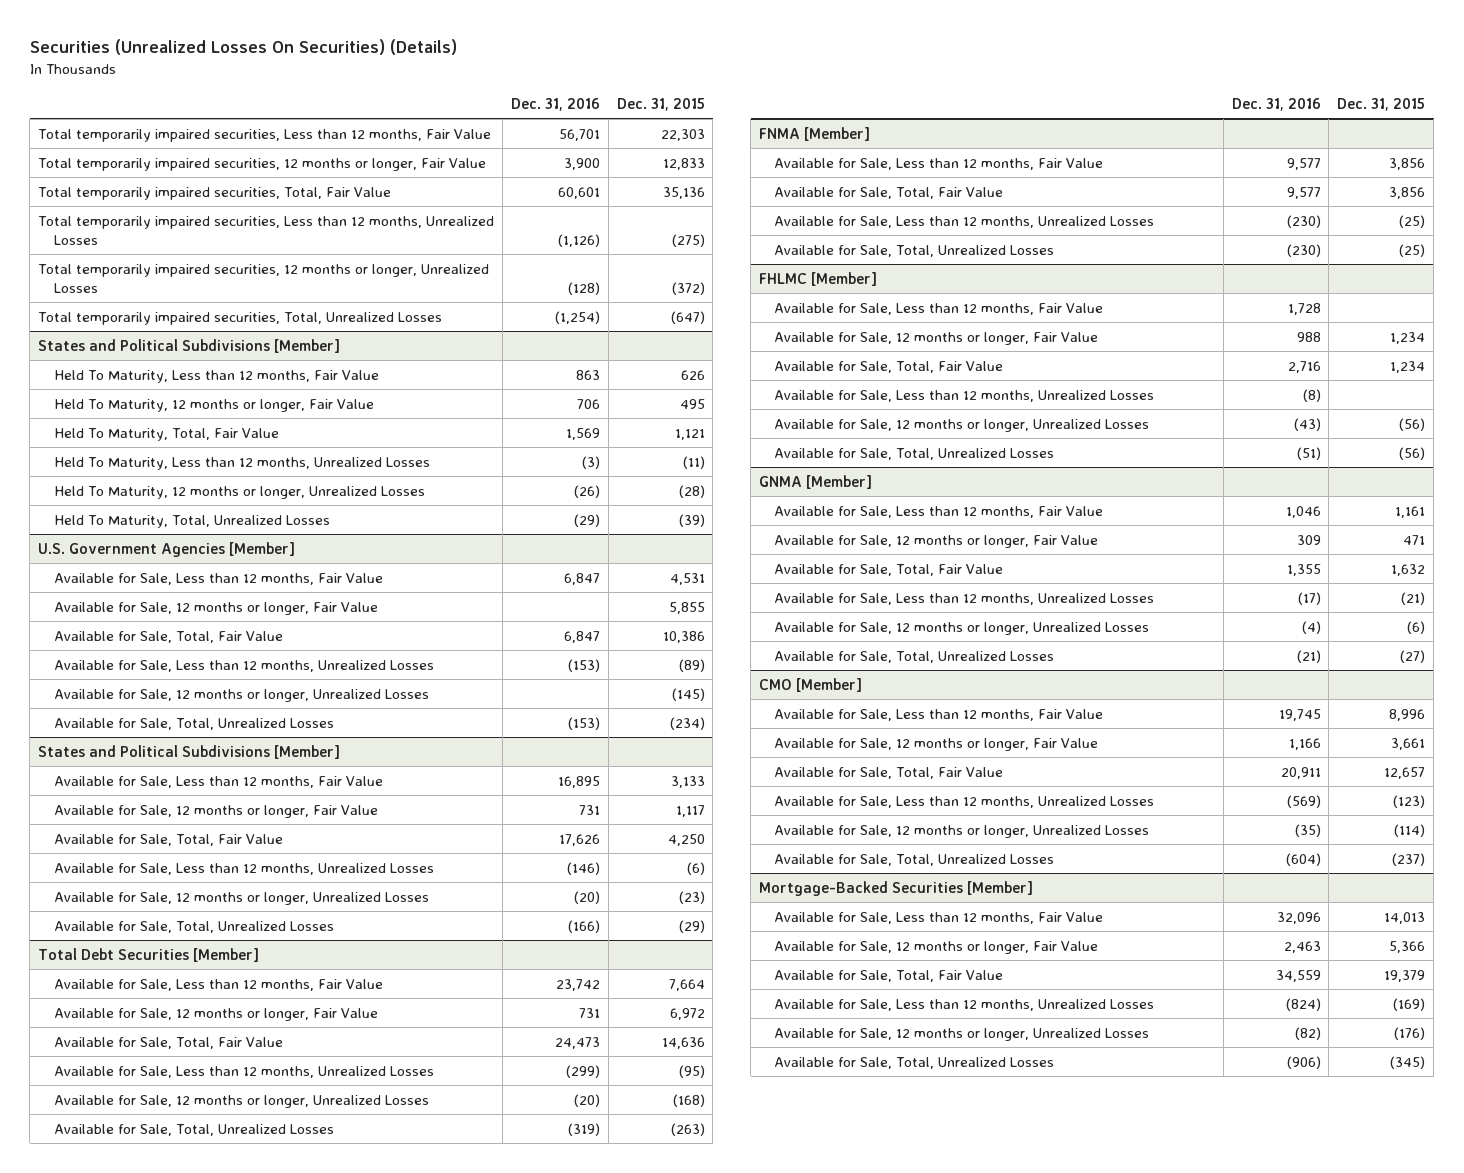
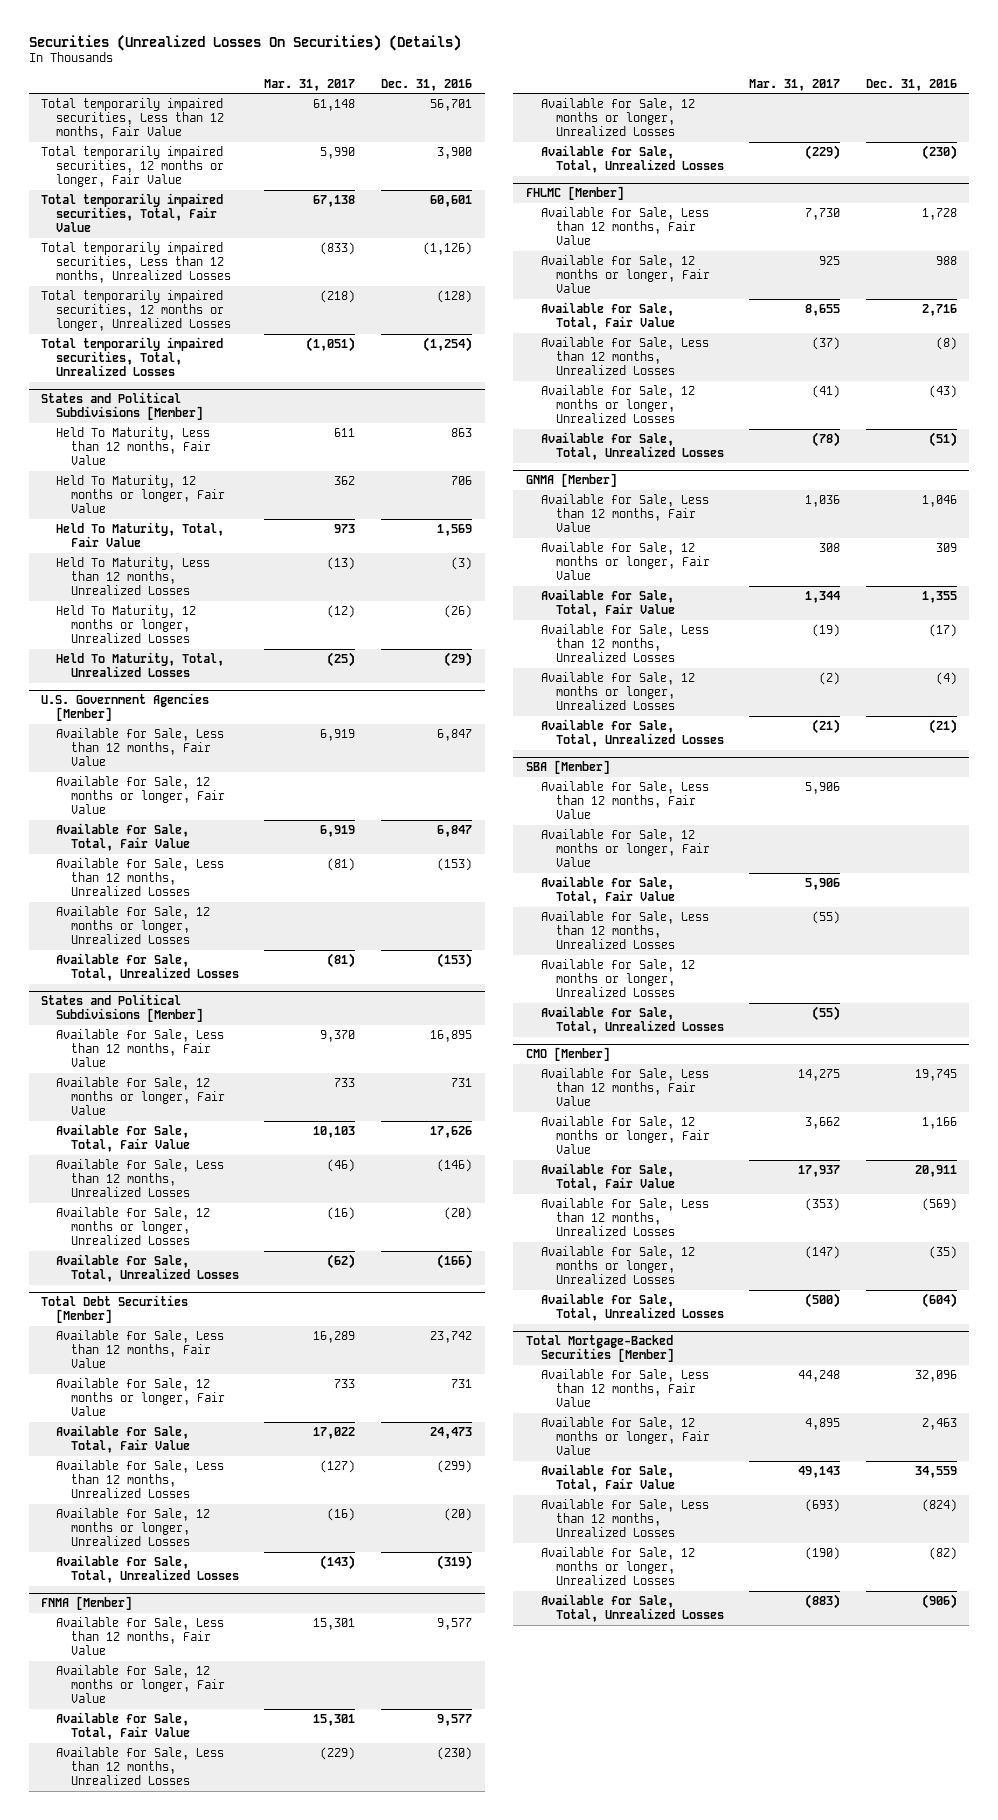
[616,97,705,111] Dec. 31, 2015 -> none
none -> [264,78,356,91] Mar. 31, 2017
none -> [56,1664,226,1704] Available for Sale, 12 months or longer, Fair Value
none -> [540,97,695,137] Available for Sale, 12 months or longer, Unrealized Losses
none -> [526,759,611,774] SBA [Member]
none -> [540,780,709,820] Available for Sale, Less than 12 months, Fair Value
none -> [540,828,710,868] Available for Sale, 12 months or longer, Fair Value
none -> [540,875,675,905] Available for Sale, Total, Fair Value
none -> [540,910,709,950] Available for Sale, Less than 12 months, Unrealized Losses
none -> [540,958,695,998] Available for Sale, 12 months or longer, Unrealized Losses
none -> [540,1005,724,1035] Available for Sale, Total, Unrealized Losses
[759,880,1034,896] Mortgage-Backed Securities [Member] -> [526,1334,674,1363] Total Mortgage-Backed Securities [Member]

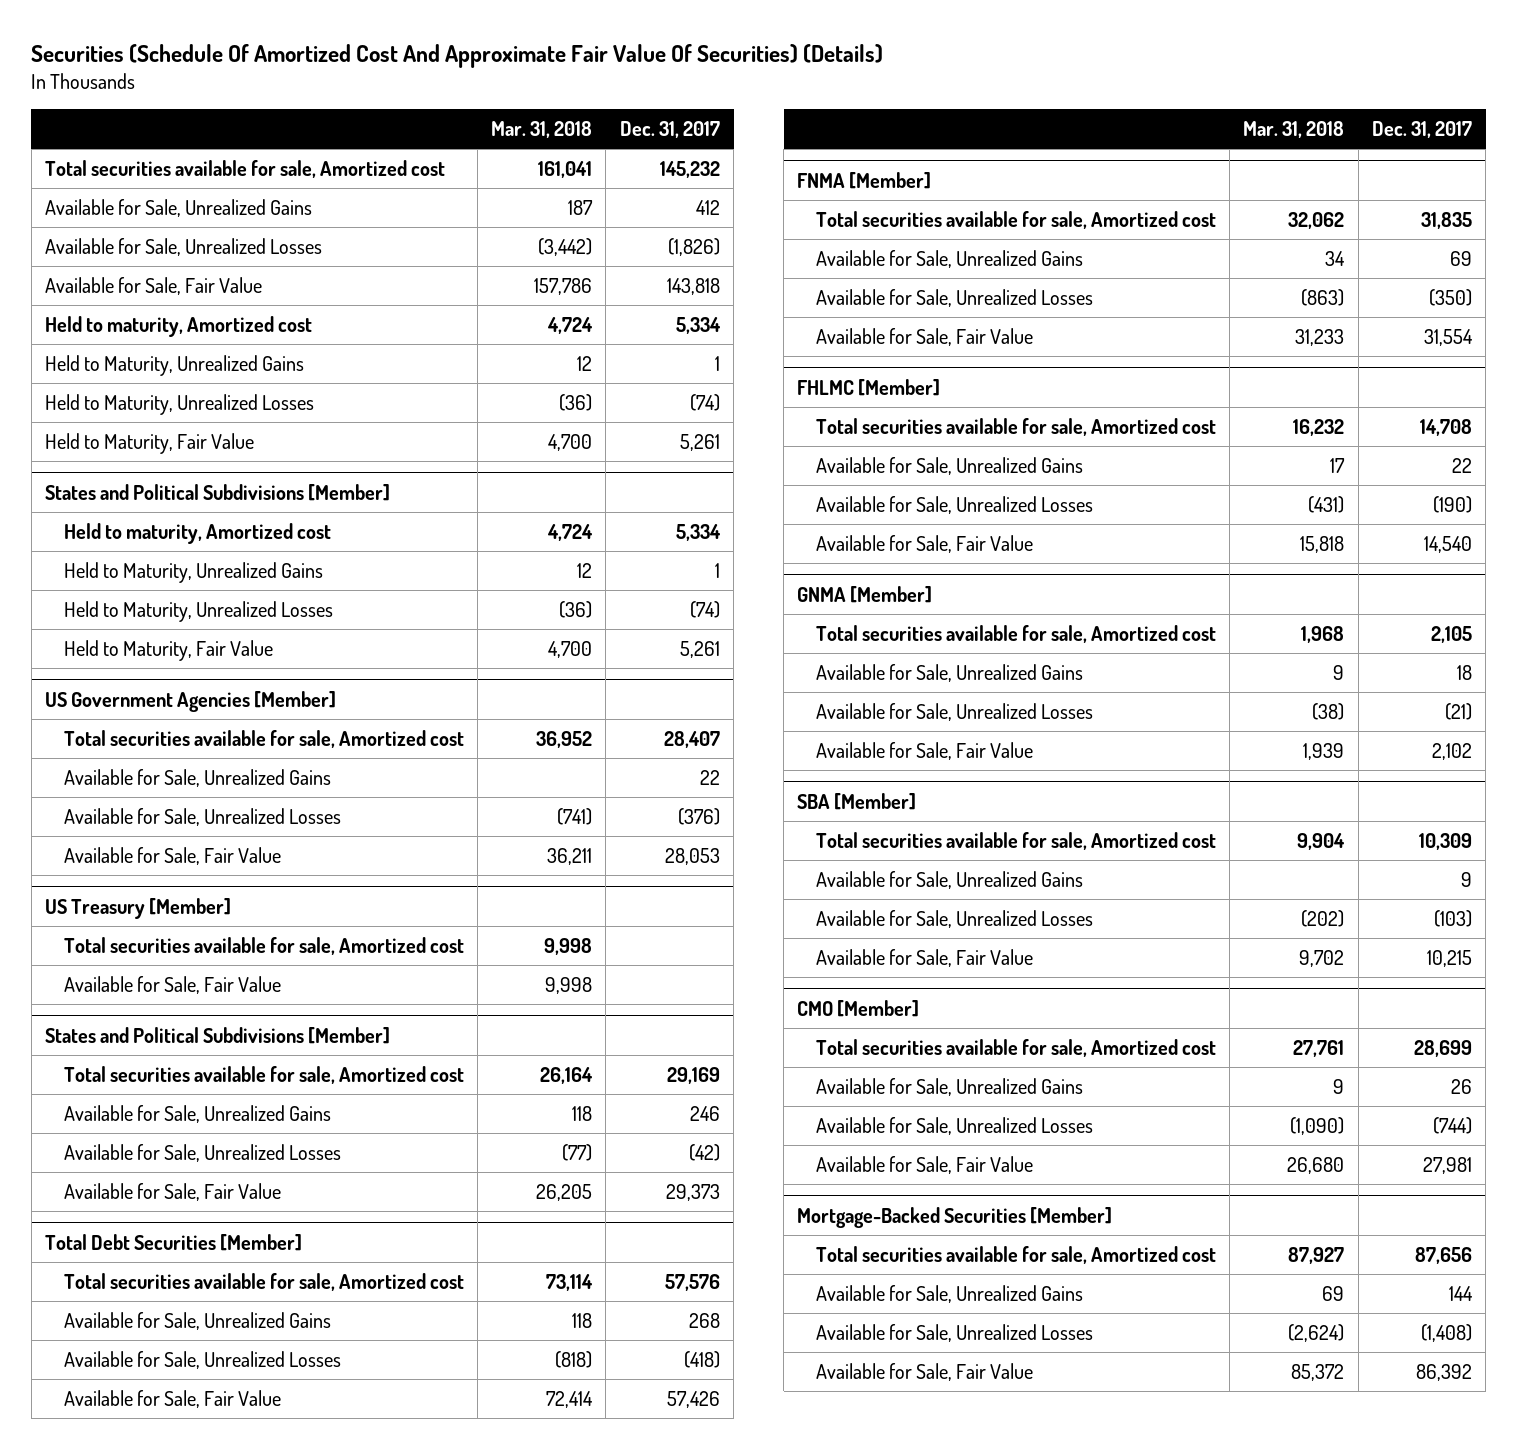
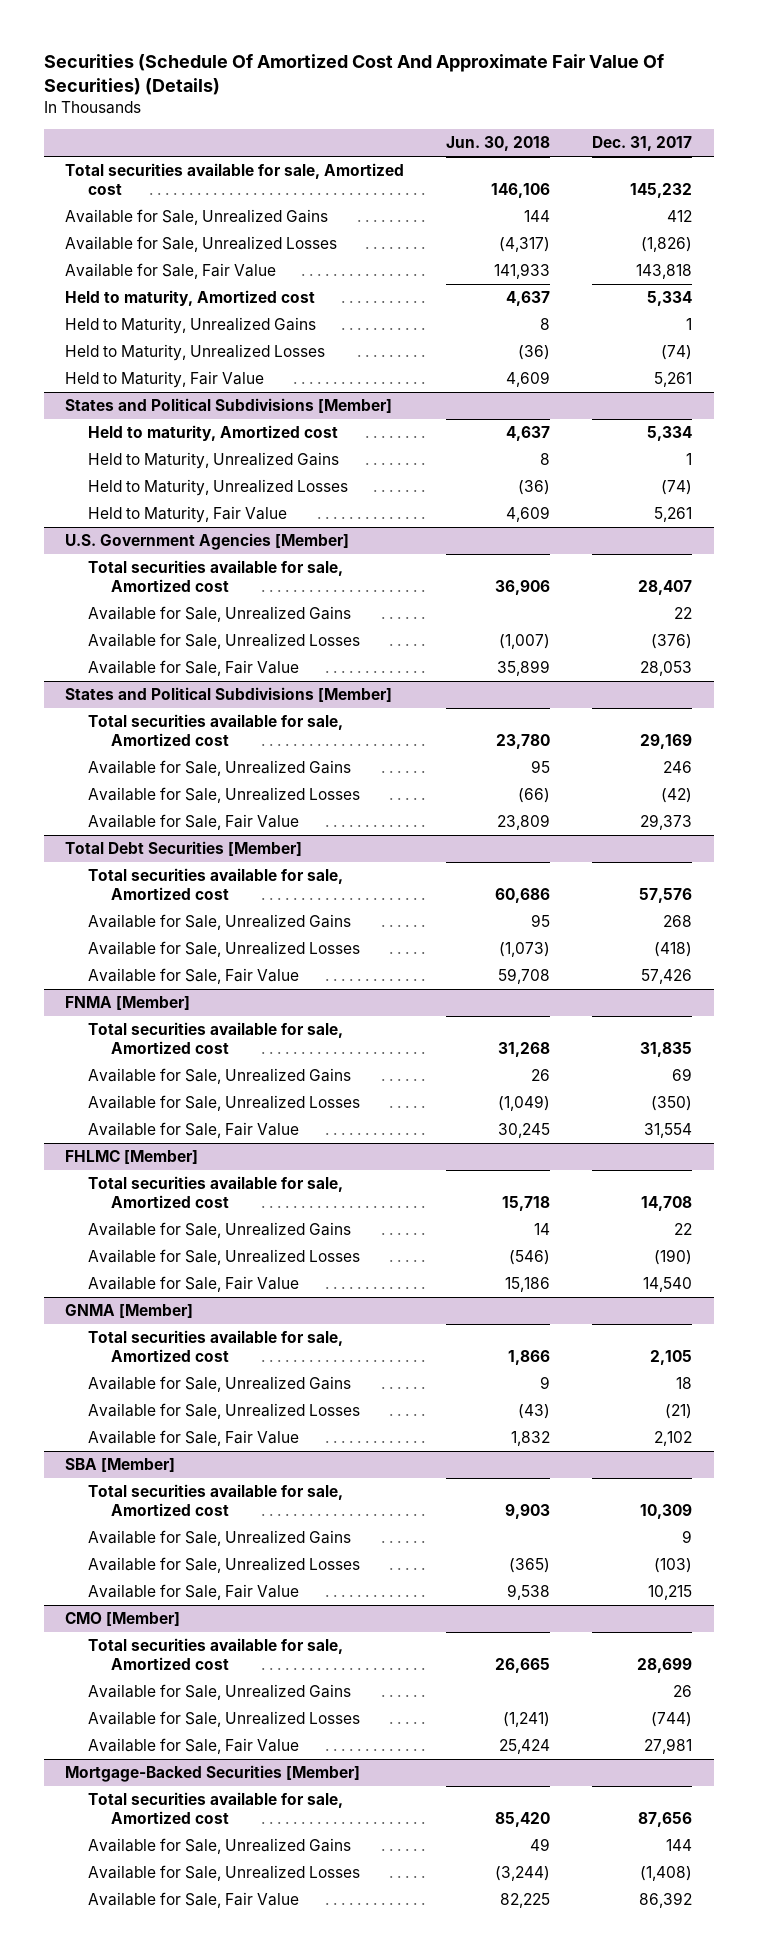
[491,121,593,139] Mar. 31, 2018 -> none
none -> [446,136,551,152] Jun. 30, 2018
[45,690,337,712] US Government Agencies [Member] -> [64,533,349,551] U.S. Government Agencies [Member]
[45,897,232,919] US Treasury [Member] -> none
[63,936,464,955] Total securities available for sale, Amortized cost -> none
[63,975,281,994] Available for Sale, Fair Value -> none

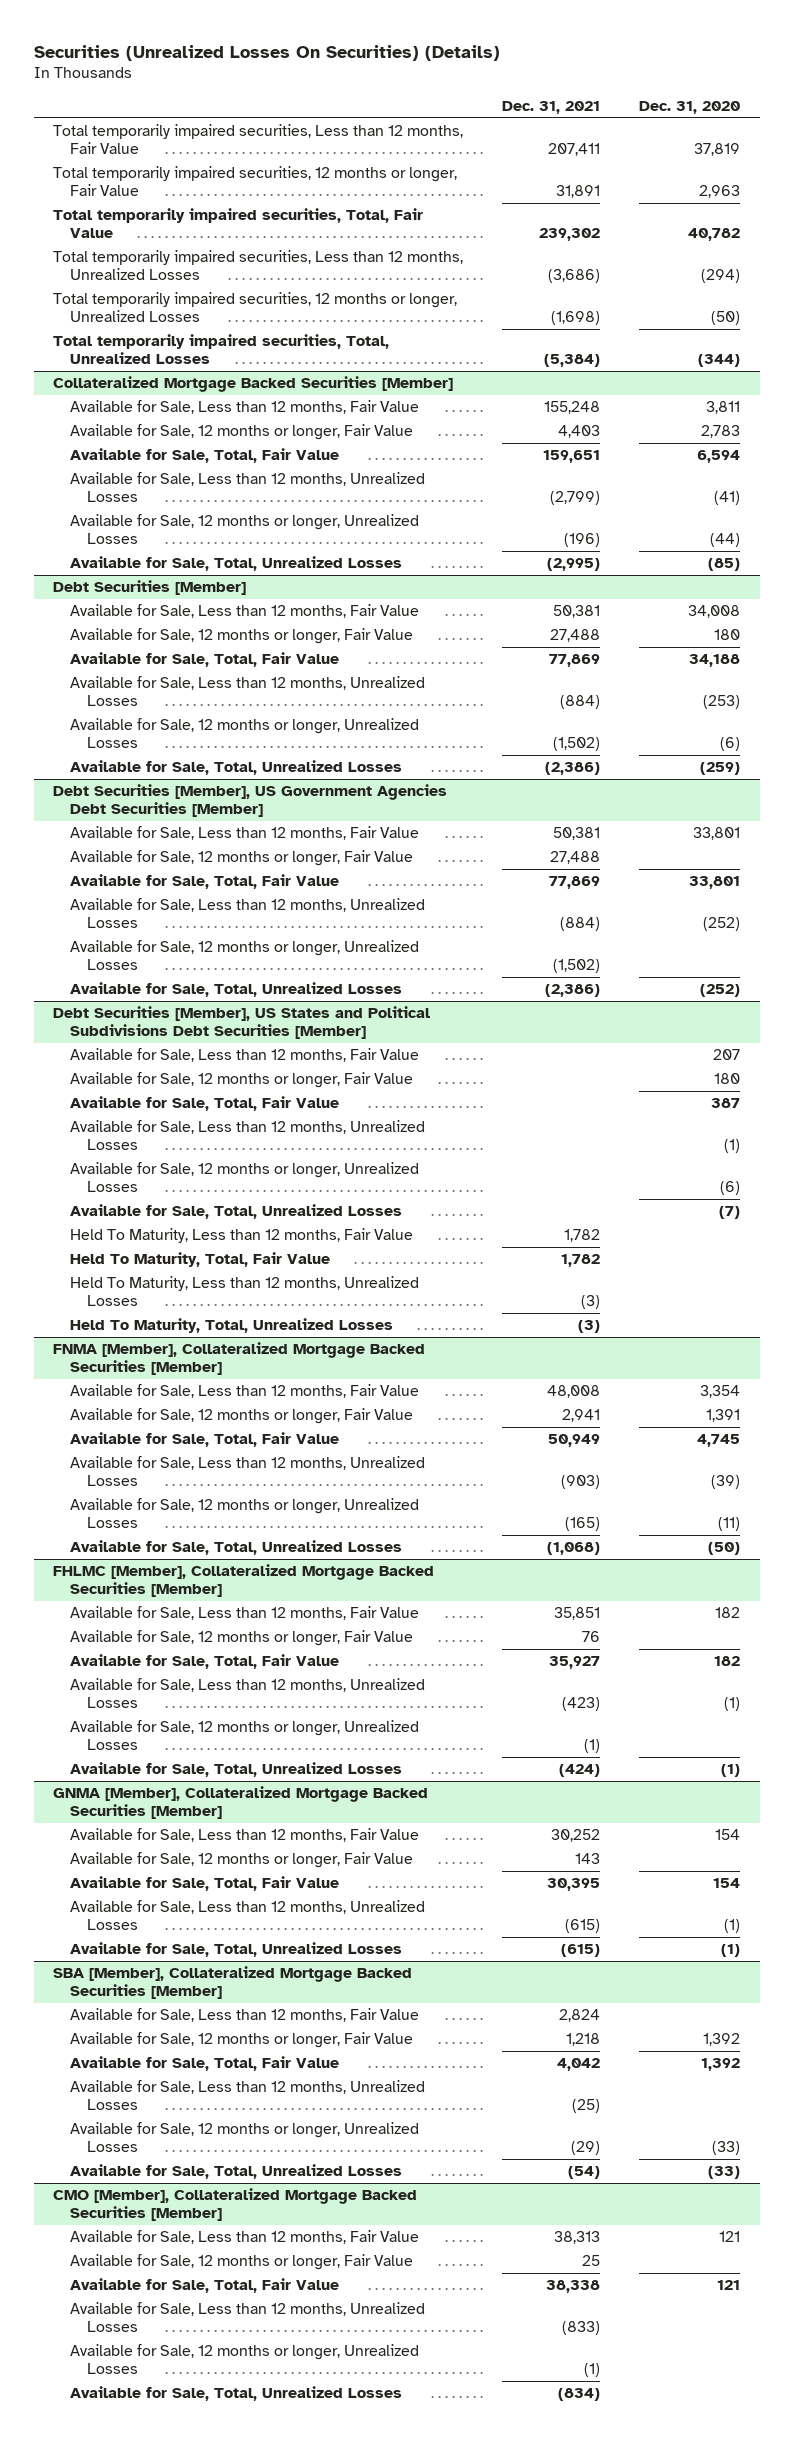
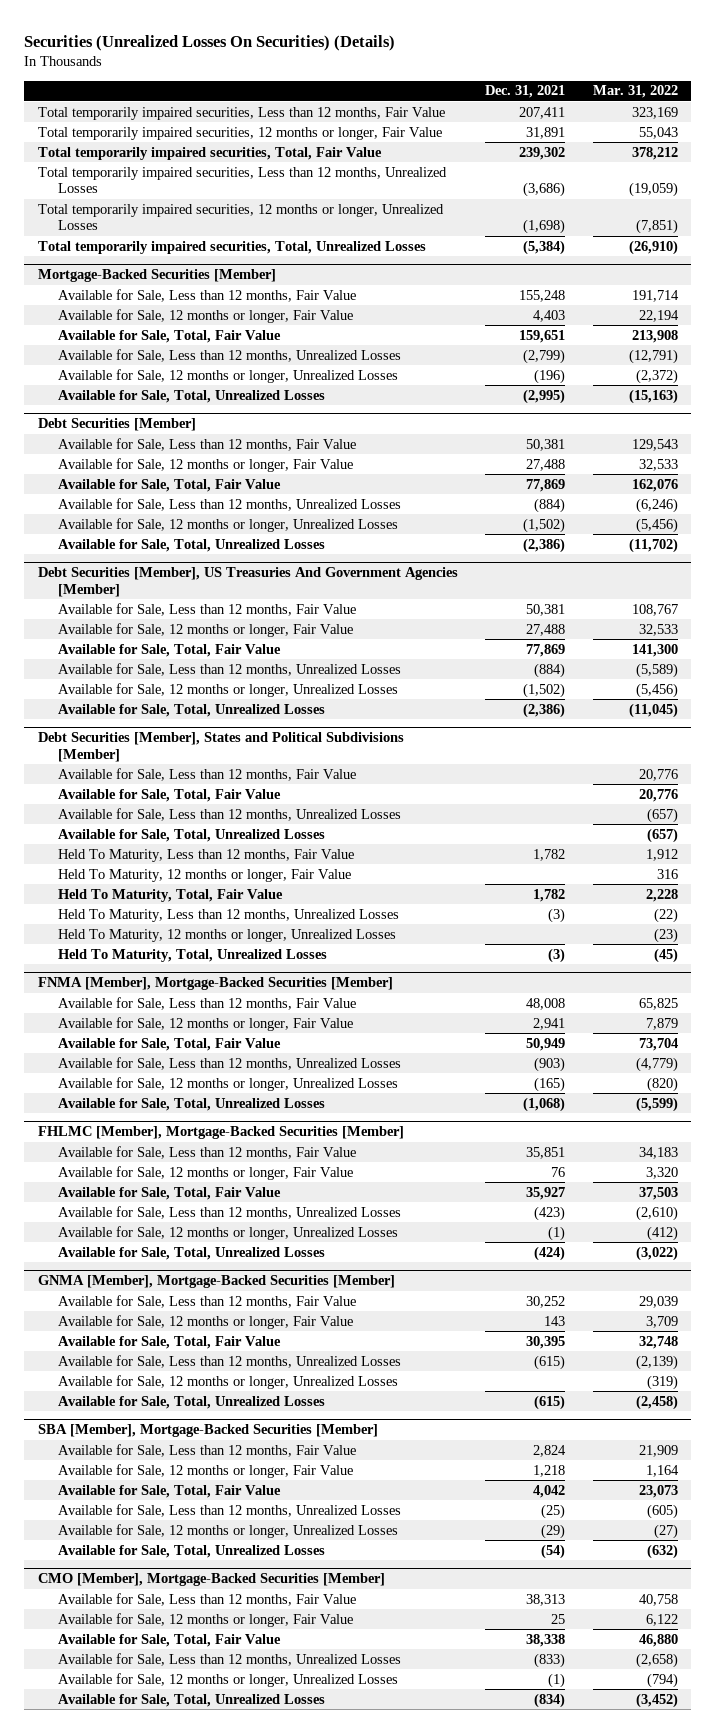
[639,101,741,115] Dec. 31, 2020 -> none
none -> [592,85,678,99] Mar. 31, 2022
[53,376,454,393] Collateralized Mortgage Backed Securities [Member] -> [38,269,277,283] Mortgage-Backed Securities [Member]
[53,784,448,818] Debt Securities [Member], US Government Agencies Debt Securities [Member] -> [38,567,459,597] Debt Securities [Member], US Treasuries And Government Agencies [Member]
[53,1006,431,1040] Debt Securities [Member], US States and Political Subdivisions Debt Securities [Member] -> [38,732,405,762] Debt Securities [Member], States and Political Subdivisions [Member]
[70,1072,414,1089] Available for Sale, 12 months or longer, Fair Value -> none
[70,1162,420,1193] Available for Sale, 12 months or longer, Unrealized Losses -> none
none -> [57,868,351,882] Held To Maturity, 12 months or longer, Fair Value
none -> [57,928,396,942] Held To Maturity, 12 months or longer, Unrealized Losses
[53,1342,426,1376] FNMA [Member], Collateralized Mortgage Backed Securities [Member] -> [38,977,394,991] FNMA [Member], Mortgage-Backed Securities [Member]
[53,1564,435,1598] FHLMC [Member], Collateralized Mortgage Backed Securities [Member] -> [38,1126,405,1140] FHLMC [Member], Mortgage-Backed Securities [Member]
[53,1786,429,1820] GNMA [Member], Collateralized Mortgage Backed Securities [Member] -> [38,1275,396,1289] GNMA [Member], Mortgage-Backed Securities [Member]
none -> [57,1374,398,1389] Available for Sale, 12 months or longer, Unrealized Losses
[53,1966,413,2000] SBA [Member], Collateralized Mortgage Backed Securities [Member] -> [38,1424,379,1438] SBA [Member], Mortgage-Backed Securities [Member]
[53,2188,418,2222] CMO [Member], Collateralized Mortgage Backed Securities [Member] -> [38,1573,386,1587] CMO [Member], Mortgage-Backed Securities [Member]

